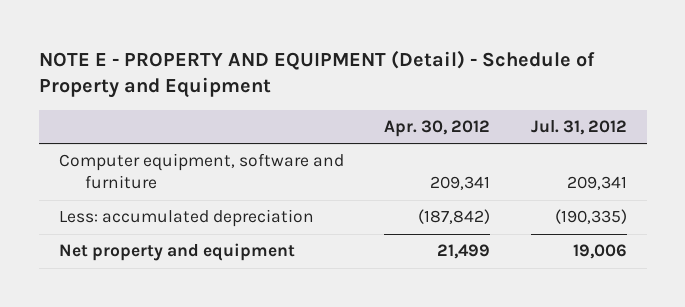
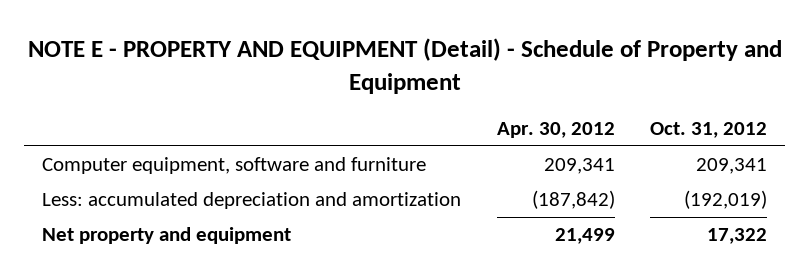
[530,119,627,135] Jul. 31, 2012 -> none
none -> [650,122,768,139] Oct. 31, 2012
[58,209,314,228] Less: accumulated depreciation -> [42,192,462,210] Less: accumulated depreciation and amortization

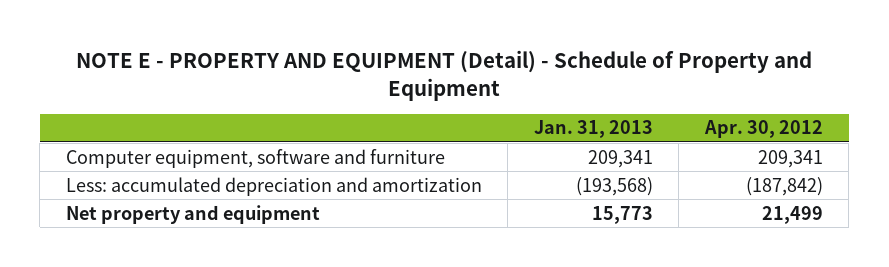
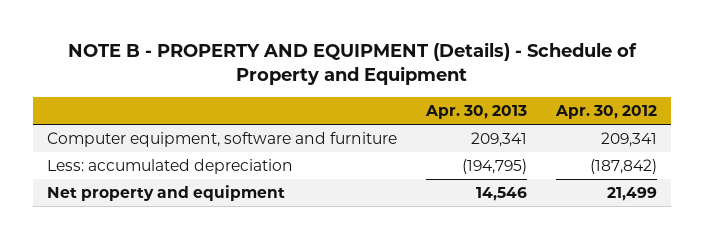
[76,49,813,101] NOTE E - PROPERTY AND EQUIPMENT (Detail) - Schedule of Property and Equipment -> [67,41,637,86] NOTE B - PROPERTY AND EQUIPMENT (Details) - Schedule of Property and Equipment
[533,120,653,139] Jan. 31, 2013 -> none
none -> [424,104,527,119] Apr. 30, 2013
[65,176,482,196] Less: accumulated depreciation and amortization -> [47,159,294,175] Less: accumulated depreciation

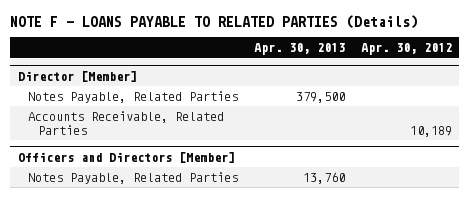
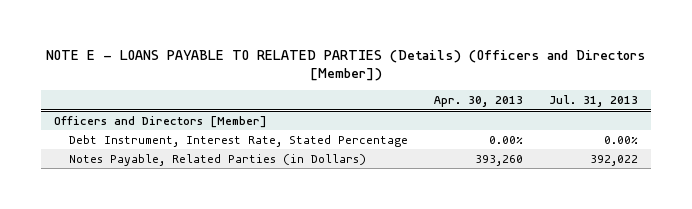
[10,14,419,29] NOTE F - LOANS PAYABLE TO RELATED PARTIES (Details) -> [46,49,646,82] NOTE E - LOANS PAYABLE TO RELATED PARTIES (Details) (Officers and Directors [Member])
[360,43,452,56] Apr. 30, 2012 -> none
none -> [549,95,639,108] Jul. 31, 2013
[18,70,138,82] Director [Member] -> none
[28,90,239,103] Notes Payable, Related Parties -> none
[28,110,225,135] Accounts Receivable, Related Parties -> none
none -> [69,134,409,147] Debt Instrument, Interest Rate, Stated Percentage
[28,171,239,184] Notes Payable, Related Parties -> [69,153,367,166] Notes Payable, Related Parties (in Dollars)
[303,171,346,184] 13,760 -> [475,154,524,166] 393,260

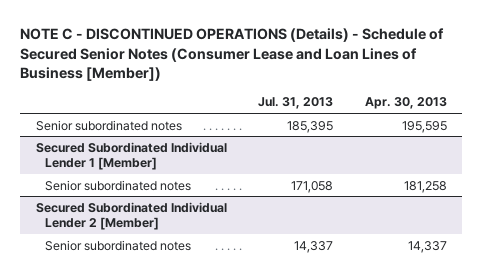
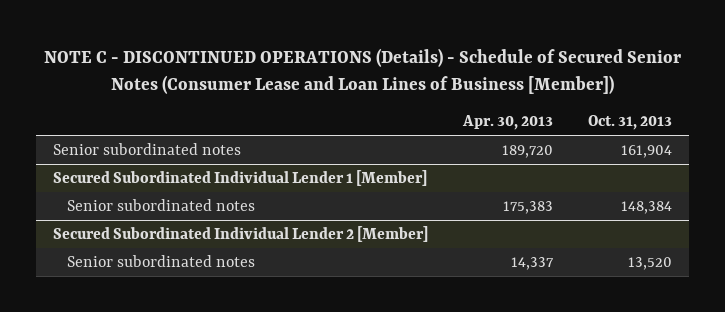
[258,97,334,110] Jul. 31, 2013 -> none
none -> [587,115,672,131] Oct. 31, 2013
[401,120,447,133] 195,595 -> [502,144,554,158] 189,720
[403,180,447,193] 181,258 -> [503,200,554,214] 175,383

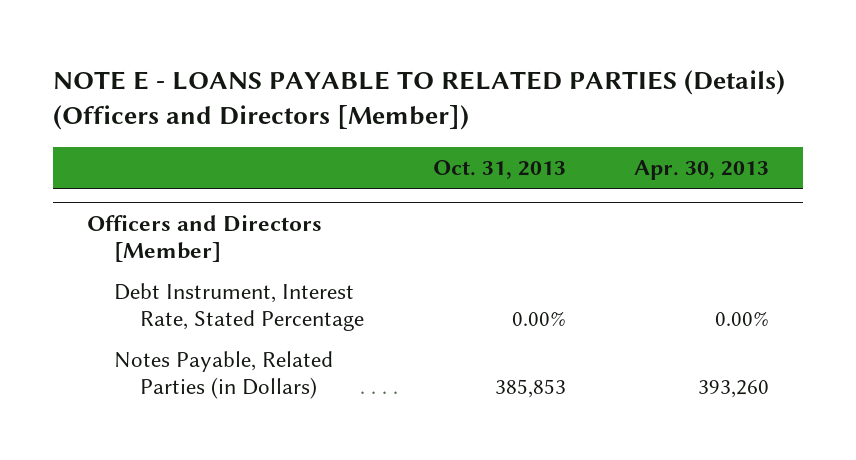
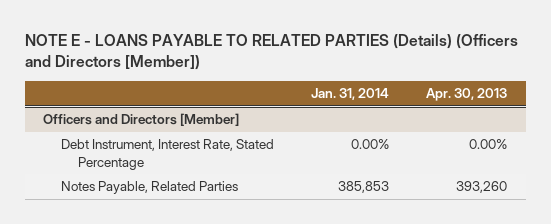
[432,160,566,180] Oct. 31, 2013 -> none
none -> [310,88,389,101] Jan. 31, 2014
[113,350,333,400] Notes Payable, Related Parties (in Dollars) -> [60,181,238,195] Notes Payable, Related Parties

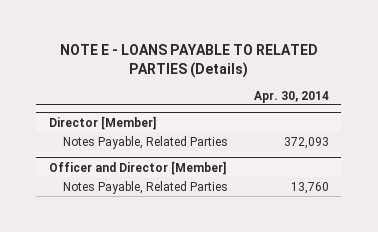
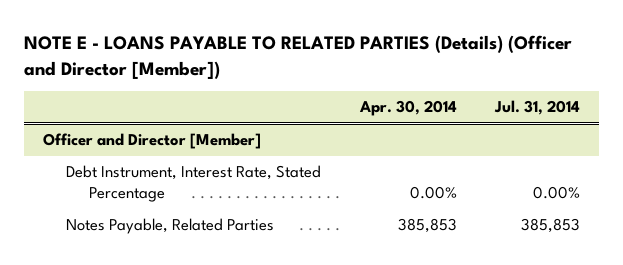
[59,44,318,78] NOTE E - LOANS PAYABLE TO RELATED PARTIES (Details) -> [23,35,572,79] NOTE E - LOANS PAYABLE TO RELATED PARTIES (Details) (Officer and Director [Member])
none -> [493,100,580,116] Jul. 31, 2014
[49,115,157,130] Director [Member] -> none
[63,135,229,149] Notes Payable, Related Parties -> none
none -> [66,165,322,203] Debt Instrument, Interest Rate, Stated Percentage
[290,181,329,194] 13,760 -> [397,218,457,234] 385,853

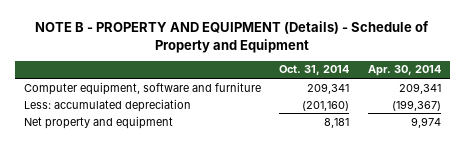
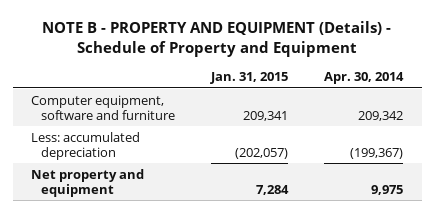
[279,65,350,76] Oct. 31, 2014 -> none
none -> [210,72,289,85] Jan. 31, 2015
[398,82,441,94] 209,341 -> [358,110,404,121] 209,342
[410,116,441,128] 9,974 -> [371,184,404,195] 9,975

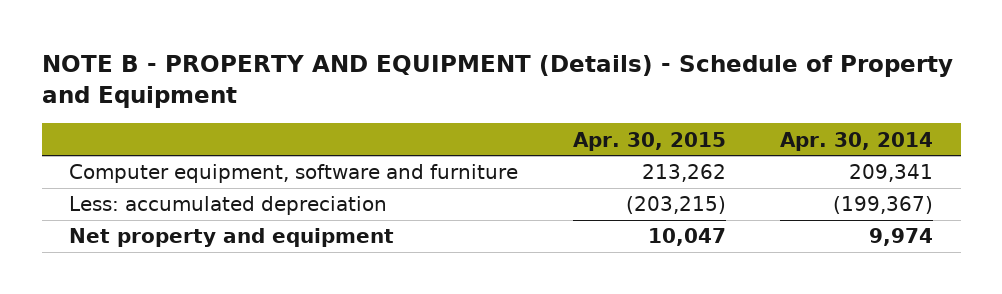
[210,72,289,85] Jan. 31, 2015 -> none
none -> [572,131,726,151] Apr. 30, 2015
[358,110,404,121] 209,342 -> [849,164,934,183] 209,341
[371,184,404,195] 9,975 -> [869,228,934,247] 9,974

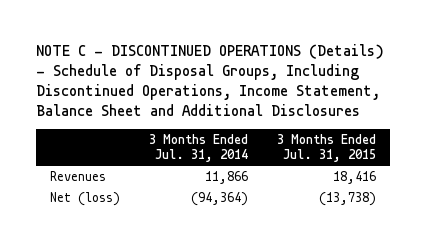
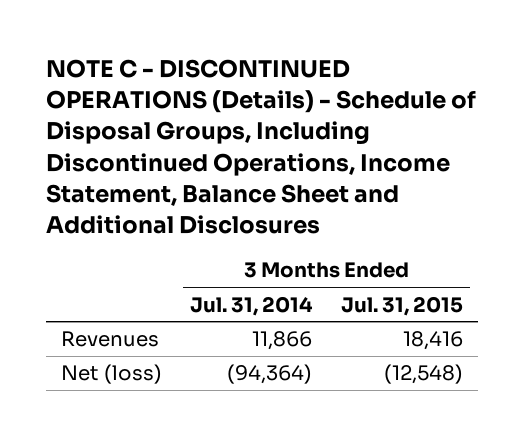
[318,192,376,207] (13,738) -> [384,364,464,385] (12,548)

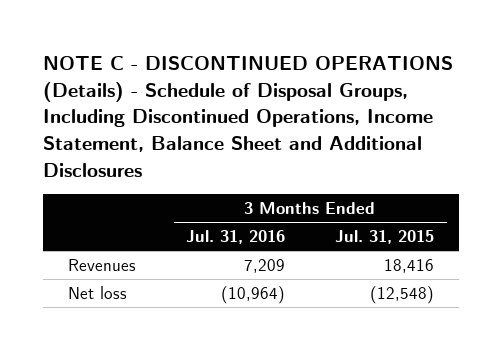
[190,295,314,316] Jul. 31, 2014 -> none
none -> [186,230,286,245] Jul. 31, 2016
[60,364,162,385] Net (loss) -> [68,286,128,300] Net loss

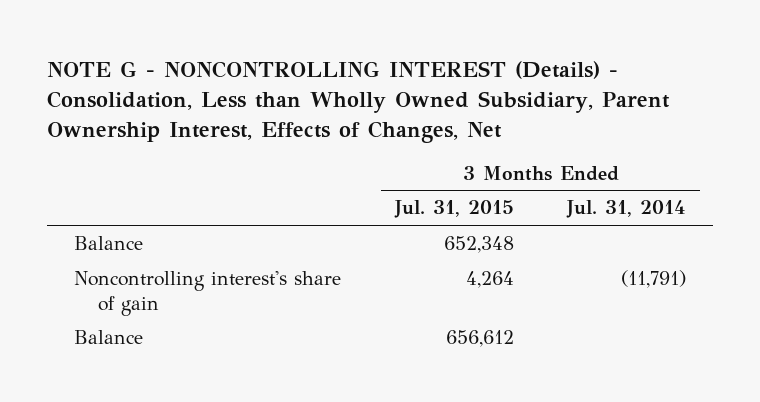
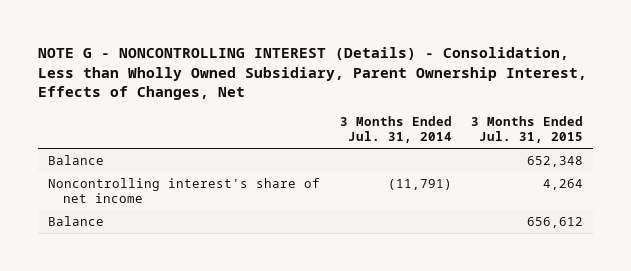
[73,270,341,316] Noncontrolling interest's share of gain -> [48,178,321,203] Noncontrolling interest's share of net income

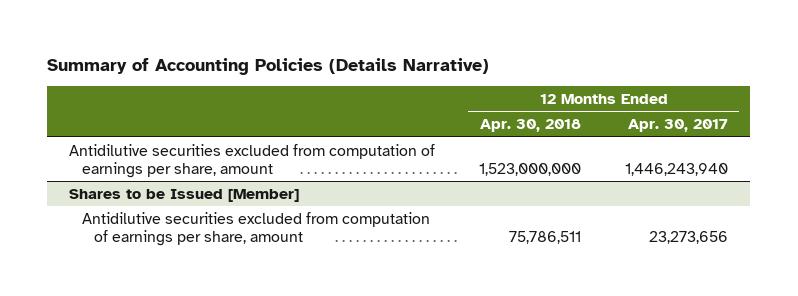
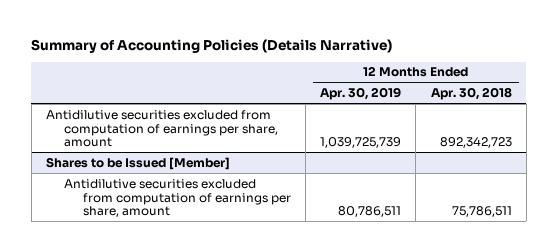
[628,119,729,133] Apr. 30, 2017 -> none
none -> [320,87,402,101] Apr. 30, 2019
[479,162,582,176] 1,523,000,000 -> [439,137,512,149] 892,342,723

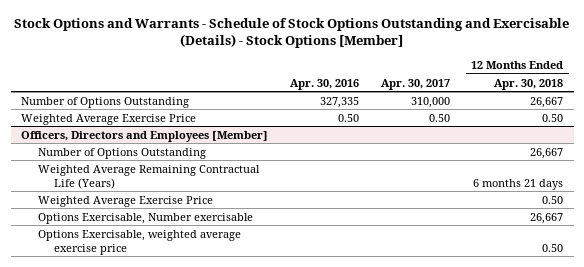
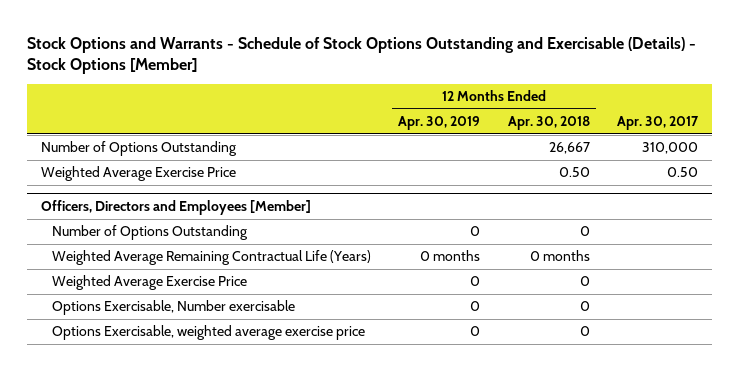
[289,78,359,90] Apr. 30, 2016 -> none
none -> [398,116,481,131] Apr. 30, 2019
[530,147,564,159] 26,667 -> [579,226,590,237] 0
[473,178,564,190] 6 months 21 days -> [529,250,590,262] 0 months
[542,195,564,204] 0.50 -> [579,276,590,287] 0
[530,212,564,224] 26,667 -> [579,301,590,312] 0
[542,243,564,252] 0.50 -> [579,326,590,337] 0

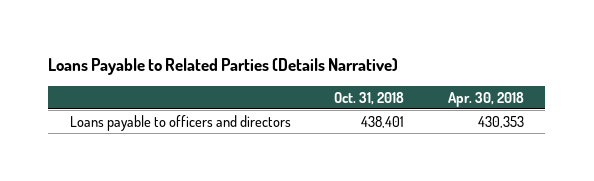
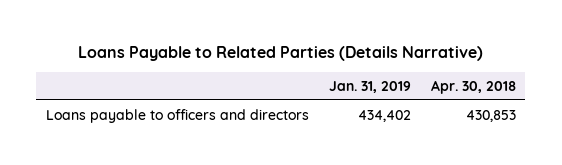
[334,91,405,105] Oct. 31, 2018 -> none
none -> [328,80,411,93] Jan. 31, 2019
[477,115,524,128] 430,353 -> [465,109,516,122] 430,853

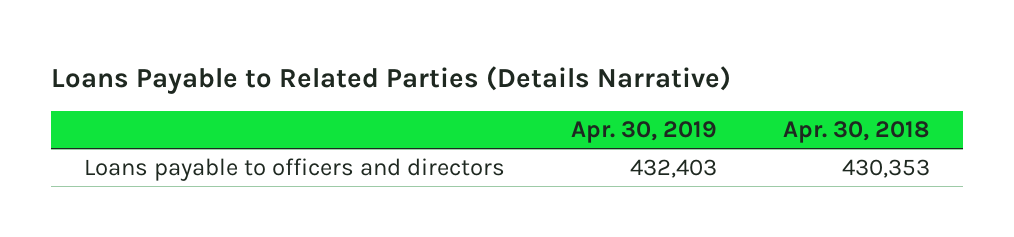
[328,80,411,93] Jan. 31, 2019 -> none
none -> [570,121,717,144] Apr. 30, 2019
[465,109,516,122] 430,853 -> [841,159,930,179] 430,353

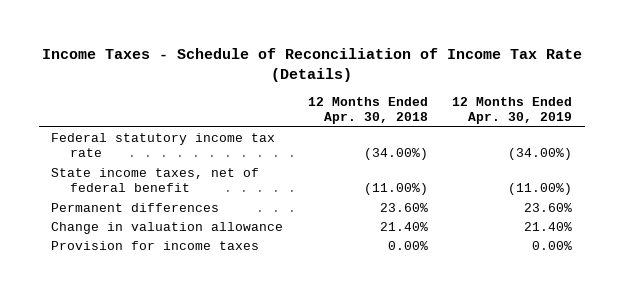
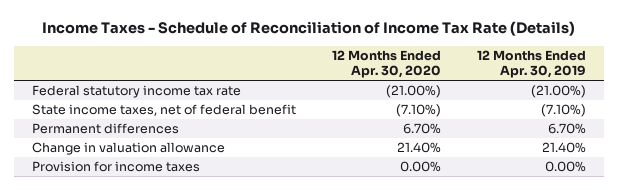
[307,96,428,125] 12 Months Ended Apr. 30, 2018 -> none
none -> [331,50,441,79] 12 Months Ended Apr. 30, 2020
[508,148,573,161] (34.00%) -> [530,85,586,99] (21.00%)
[508,183,573,196] (11.00%) -> [540,104,586,118] (7.10%)
[524,202,573,212] 23.60% -> [547,123,586,135] 6.70%

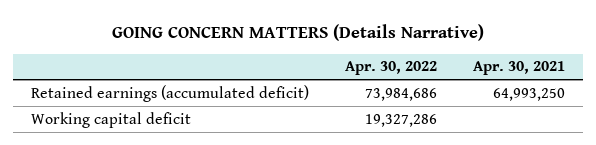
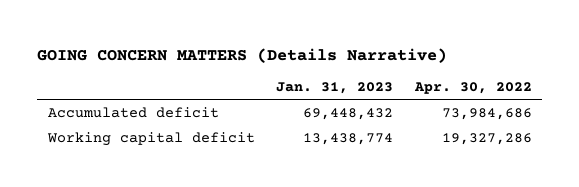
[473,61,566,76] Apr. 30, 2021 -> none
none -> [276,82,394,95] Jan. 31, 2023
[31,84,310,102] Retained earnings (accumulated deficit) -> [47,106,219,118] Accumulated deficit

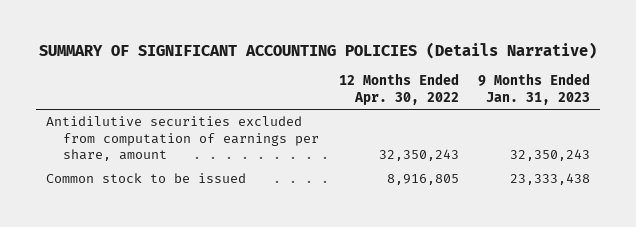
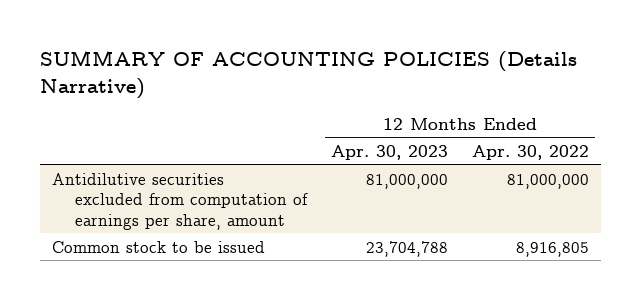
[39,42,598,60] SUMMARY OF SIGNIFICANT ACCOUNTING POLICIES (Details Narrative) -> [39,50,577,99] SUMMARY OF ACCOUNTING POLICIES (Details Narrative)
[478,73,591,105] 9 Months Ended Jan. 31, 2023 -> none
none -> [331,144,449,160] Apr. 30, 2023
[378,149,459,162] 32,350,243 -> [506,173,589,189] 81,000,000

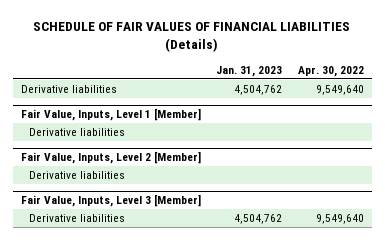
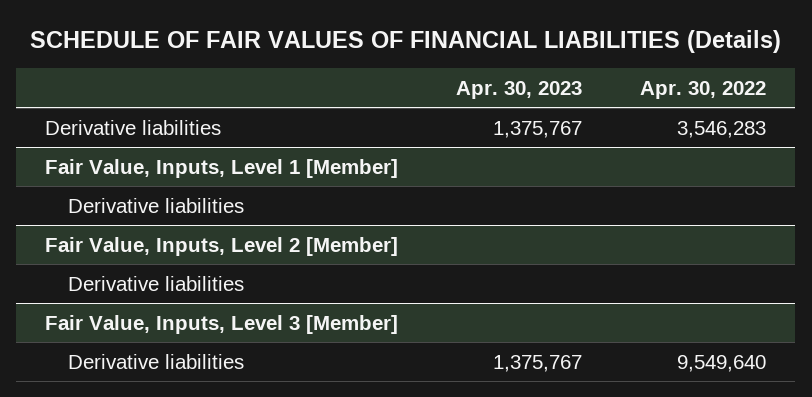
[216,66,283,78] Jan. 31, 2023 -> none
none -> [456,80,583,99] Apr. 30, 2023
[316,85,365,96] 9,549,640 -> [677,120,767,138] 3,546,283

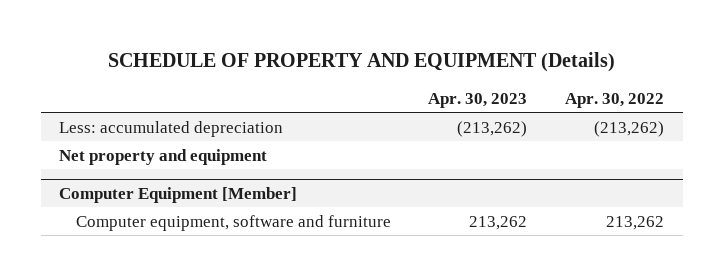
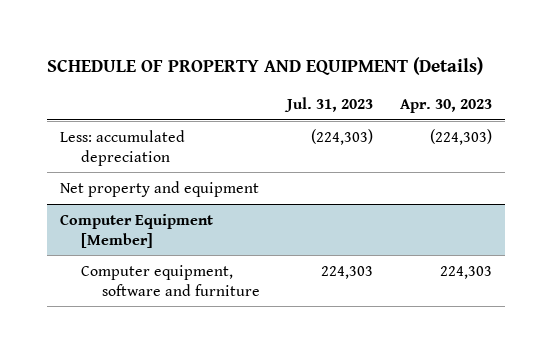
[564,93,664,109] Apr. 30, 2022 -> none
none -> [283,96,373,112] Jul. 31, 2023
[457,120,528,137] (213,262) -> [429,128,492,145] (224,303)
[469,215,528,230] 213,262 -> [439,265,492,279] 224,303

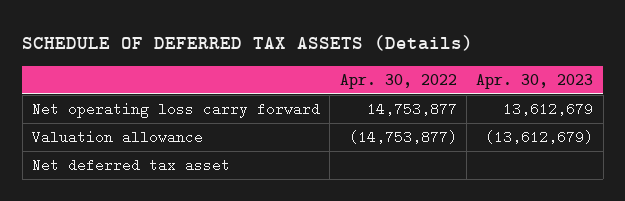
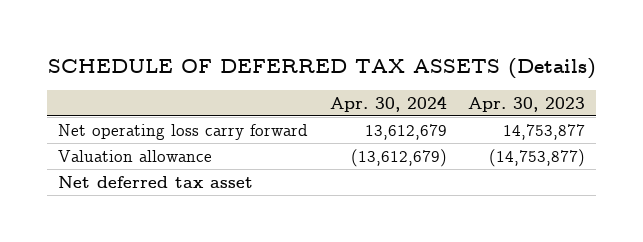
[339,73,457,89] Apr. 30, 2022 -> none
none -> [329,95,447,112] Apr. 30, 2024
[503,102,594,117] 13,612,679 -> [503,123,586,140] 14,753,877
[485,130,594,145] (13,612,679) -> [489,148,586,167] (14,753,877)

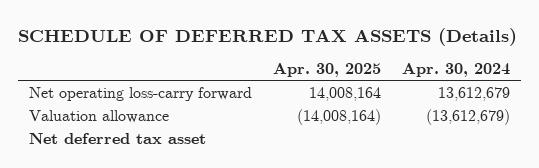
[468,96,586,112] Apr. 30, 2023 -> none
none -> [272,62,381,77] Apr. 30, 2025
[58,123,309,140] Net operating loss carry forward -> [28,86,252,101] Net operating loss-carry forward

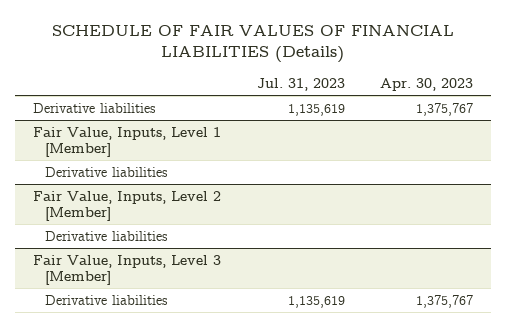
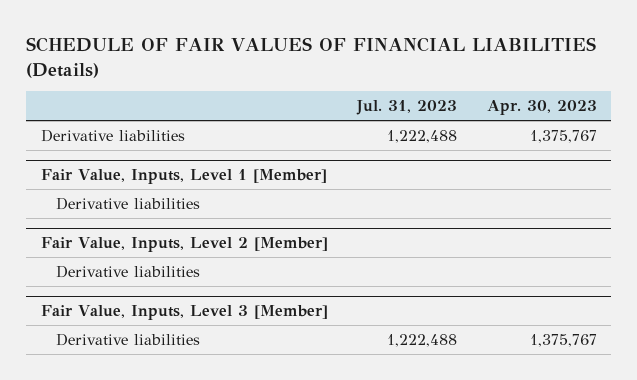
[287,103,345,116] 1,135,619 -> [387,129,458,143] 1,222,488
[287,295,345,308] 1,135,619 -> [387,333,458,347] 1,222,488

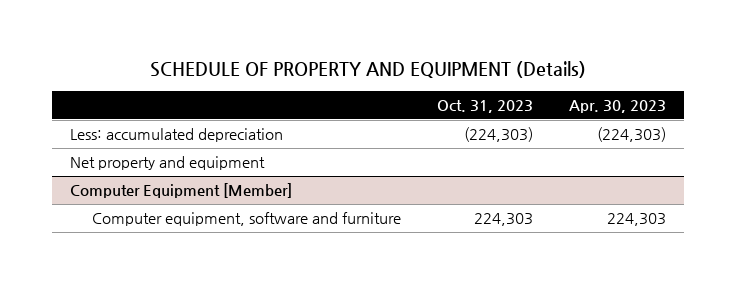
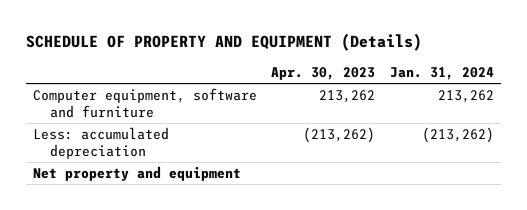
[436,99,533,113] Oct. 31, 2023 -> none
none -> [389,67,494,81] Jan. 31, 2024
none -> [32,87,257,119] Computer equipment, software and furniture
[596,127,666,143] (224,303) -> [303,126,376,143] (213,262)
[69,183,292,199] Computer Equipment [Member] -> none
[92,212,402,227] Computer equipment, software and furniture -> none

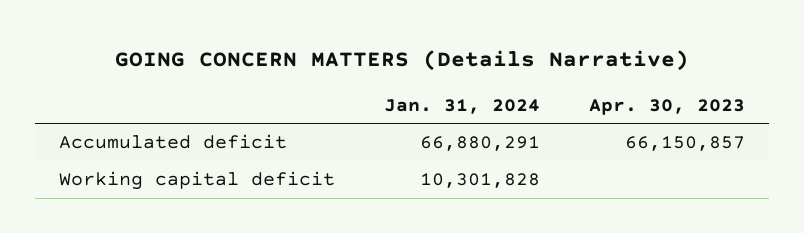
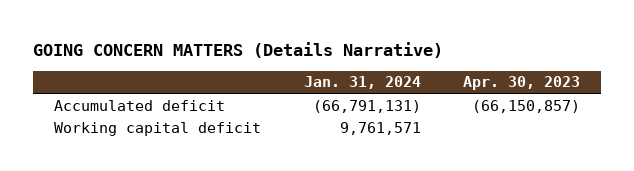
[420,136,541,152] 66,880,291 -> [312,99,421,113] (66,791,131)
[624,136,745,152] 66,150,857 -> [471,99,580,113] (66,150,857)
[420,173,541,189] 10,301,828 -> [339,121,421,135] 9,761,571

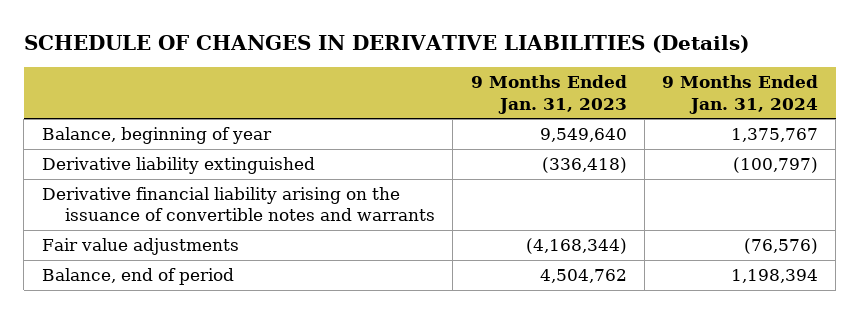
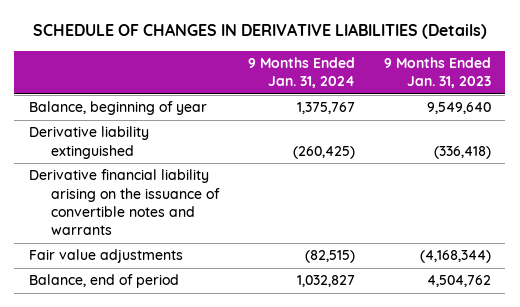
[733,157,819,174] (100,797) -> [292,145,355,159] (260,425)
[744,238,819,255] (76,576) -> [304,250,355,264] (82,515)
[731,269,819,284] 1,198,394 -> [296,275,355,288] 1,032,827

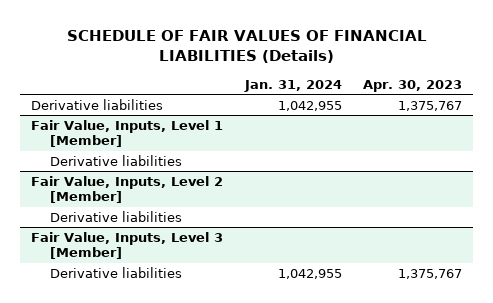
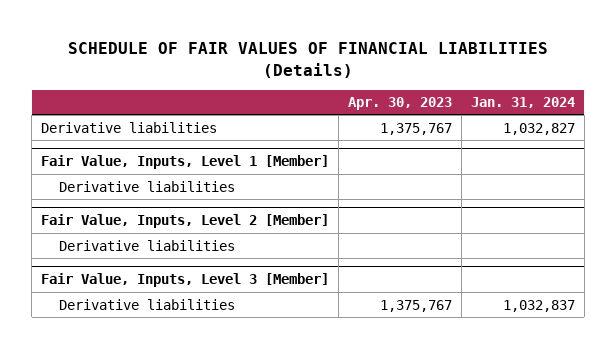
[277,100,342,111] 1,042,955 -> [502,122,575,135] 1,032,827
[277,268,342,279] 1,042,955 -> [502,299,575,312] 1,032,837

